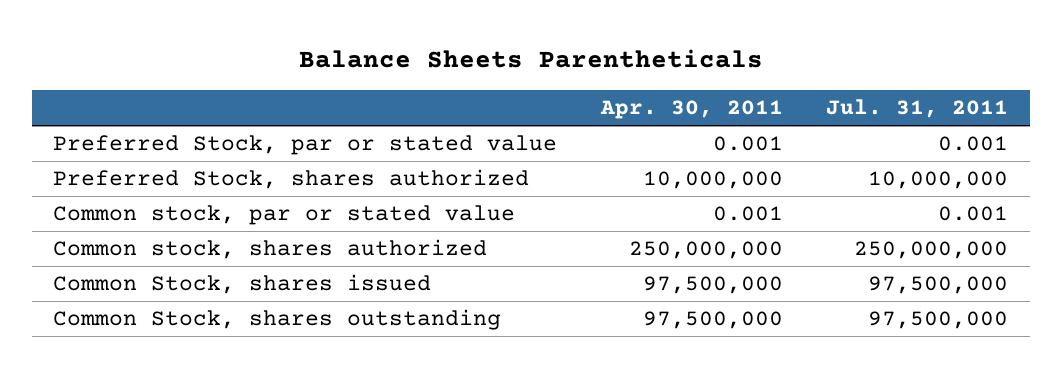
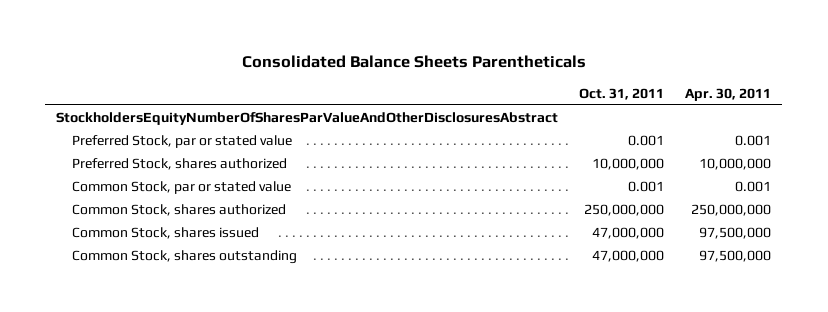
[298,48,763,68] Balance Sheets Parentheticals -> [241,55,586,69] Consolidated Balance Sheets Parentheticals
[826,99,1009,119] Jul. 31, 2011 -> none
none -> [579,87,665,100] Oct. 31, 2011
none -> [56,112,559,126] StockholdersEquityNumberOfSharesParValueAndOtherDisclosuresAbstract
[53,205,516,226] Common stock, par or stated value -> [71,181,291,195] Common Stock, par or stated value
[53,239,488,260] Common stock, shares authorized -> [71,204,286,217] Common Stock, shares authorized

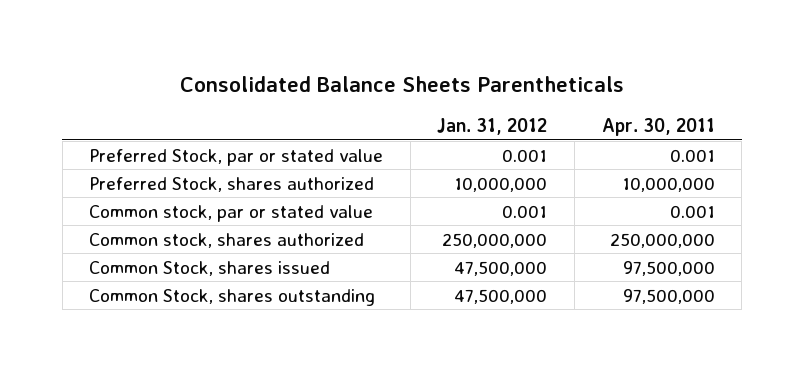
[579,87,665,100] Oct. 31, 2011 -> none
none -> [437,118,548,136] Jan. 31, 2012
[56,112,559,126] StockholdersEquityNumberOfSharesParValueAndOtherDisclosuresAbstract -> none
[71,181,291,195] Common Stock, par or stated value -> [89,204,374,222] Common stock, par or stated value
[71,204,286,217] Common Stock, shares authorized -> [89,232,365,248] Common stock, shares authorized

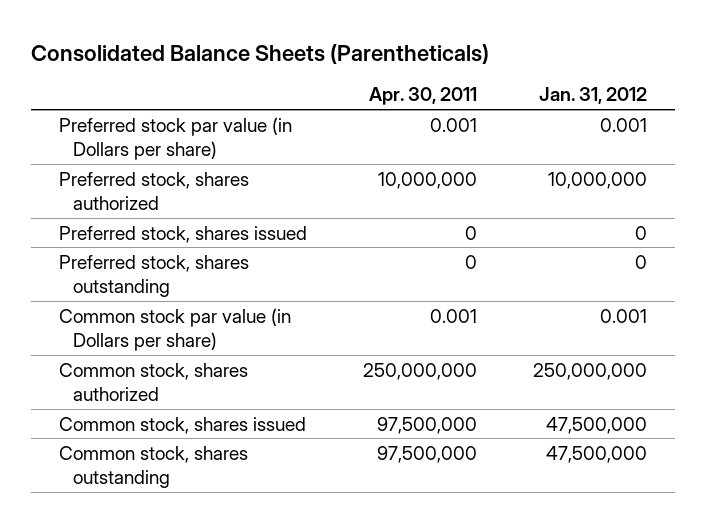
[179,76,624,93] Consolidated Balance Sheets Parentheticals -> [31,43,490,64] Consolidated Balance Sheets (Parentheticals)
[89,148,384,166] Preferred Stock, par or stated value -> [59,116,293,160] Preferred stock par value (in Dollars per share)
[89,176,375,192] Preferred Stock, shares authorized -> [59,171,250,210] Preferred stock, shares authorized
none -> [59,225,308,243] Preferred stock, shares issued
none -> [59,254,250,297] Preferred stock, shares outstanding
[89,204,374,222] Common stock, par or stated value -> [59,307,292,351] Common stock par value (in Dollars per share)
[89,260,331,276] Common Stock, shares issued -> [59,416,307,434] Common stock, shares issued
[89,288,376,306] Common Stock, shares outstanding -> [59,445,249,488] Common stock, shares outstanding

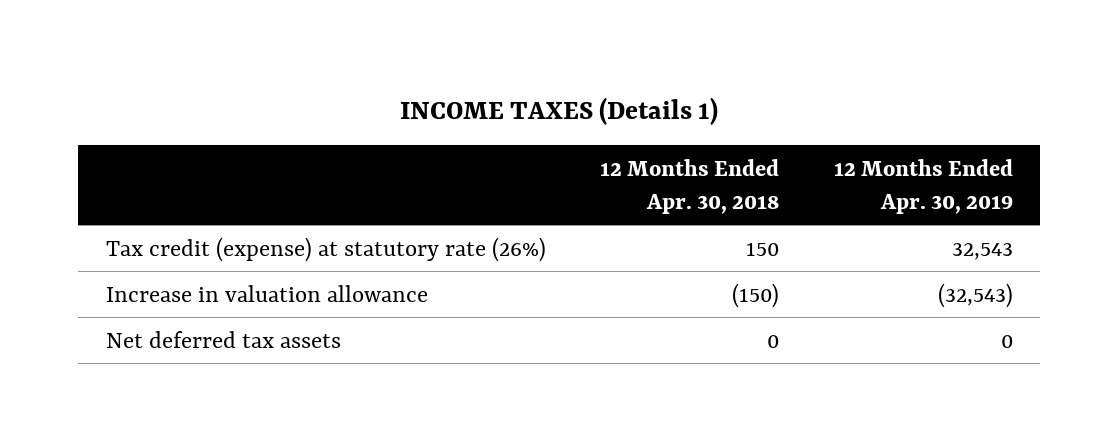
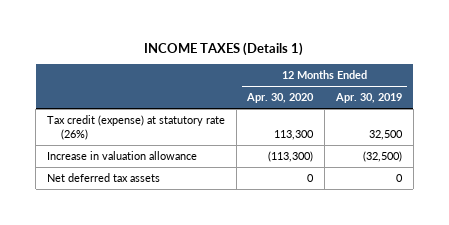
[600,158,780,214] 12 Months Ended Apr. 30, 2018 -> none
none -> [246,93,315,104] Apr. 30, 2020
[952,242,1014,260] 32,543 -> [368,129,403,140] 32,500
[938,282,1014,308] (32,543) -> [362,151,402,163] (32,500)

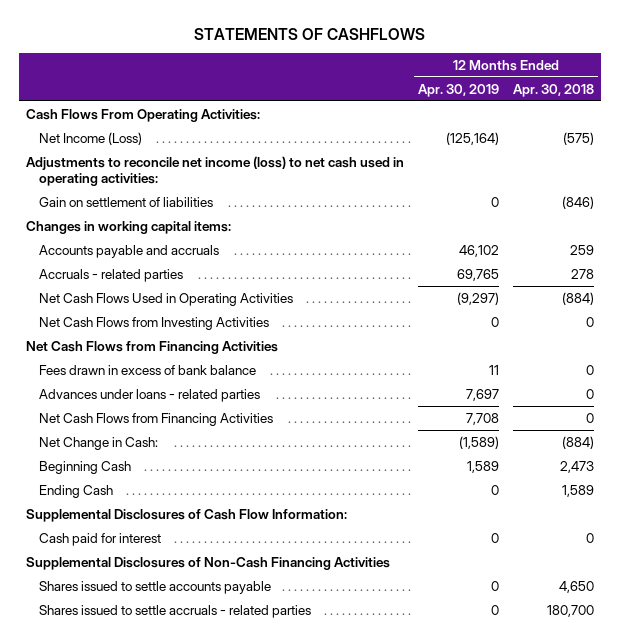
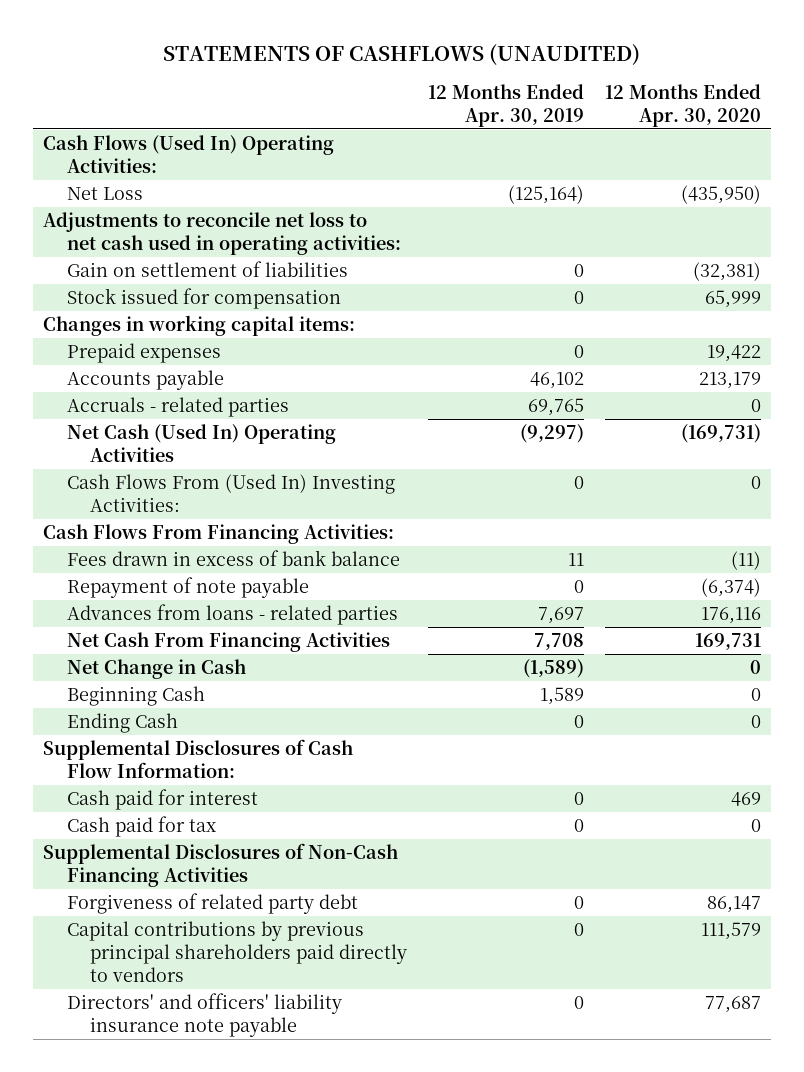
[193,27,425,40] STATEMENTS OF CASHFLOWS -> [163,43,641,66] STATEMENTS OF CASHFLOWS (UNAUDITED)
[513,83,595,97] Apr. 30, 2018 -> none
none -> [604,83,761,127] 12 Months Ended Apr. 30, 2020
[25,108,260,122] Cash Flows From Operating Activities: -> [43,135,335,174] Cash Flows (Used In) Operating Activities:
[39,131,143,145] Net Income (Loss) -> [66,187,143,201] Net Loss
[25,155,404,187] Adjustments to reconcile net income (loss) to net cash used in operating activities: -> [43,212,401,256] Adjustments to reconcile net loss to net cash used in operating activities:
none -> [66,288,341,310] Stock issued for compensation
none -> [66,343,221,364] Prepaid expenses
[39,244,220,258] Accounts payable and accruals -> [66,370,224,391] Accounts payable
[39,292,294,306] Net Cash Flows Used in Operating Activities -> [66,424,336,463] Net Cash (Used In) Operating Activities
[39,316,270,330] Net Cash Flows from Investing Activities -> [66,474,395,513] Cash Flows From (Used In) Investing Activities:
[25,340,278,354] Net Cash Flows from Financing Activities -> [43,524,395,545] Cash Flows From Financing Activities:
none -> [66,577,309,599] Repayment of note payable
[39,388,261,402] Advances under loans - related parties -> [66,604,398,626] Advances from loans - related parties
[39,412,274,426] Net Cash Flows from Financing Activities -> [66,632,390,653] Net Cash From Financing Activities
[39,436,159,450] Net Change in Cash: -> [66,659,246,680] Net Change in Cash
none -> [66,816,216,838] Cash paid for tax
[39,580,272,594] Shares issued to settle accounts payable -> none
[39,604,312,618] Shares issued to settle accruals - related parties -> none
none -> [66,893,358,915] Forgiveness of related party debt
none -> [66,921,408,983] Capital contributions by previous principal shareholders paid directly to vendors
none -> [66,993,342,1038] Directors' and officers' liability insurance note payable

